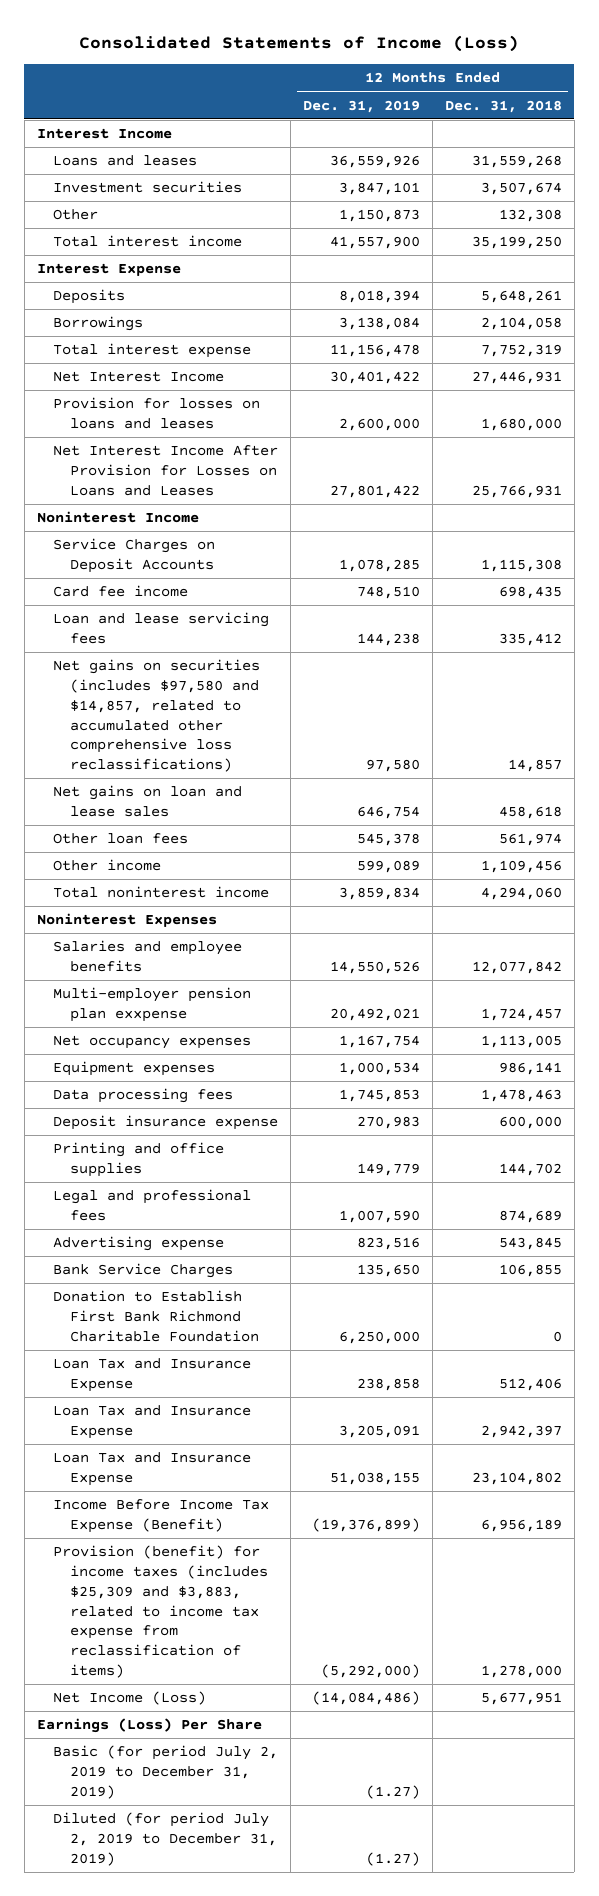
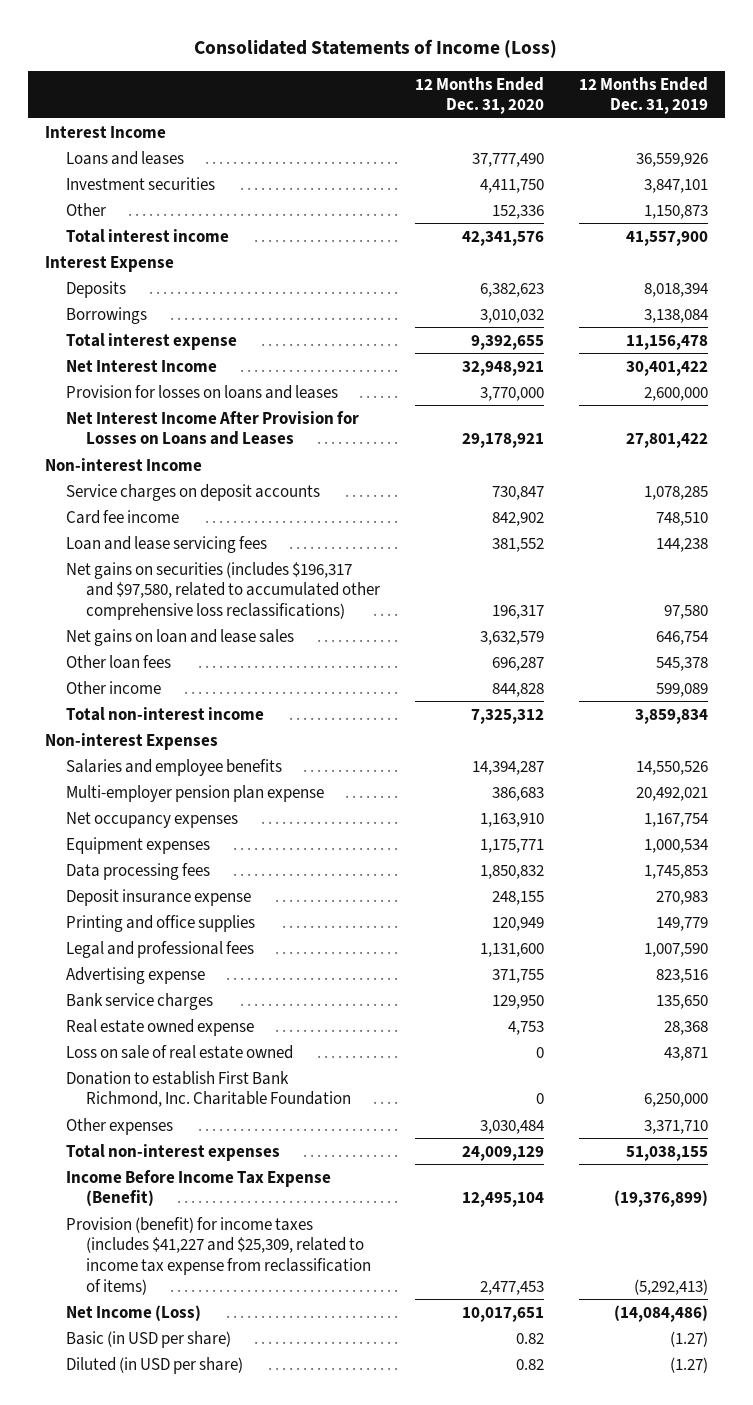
[444,99,562,113] Dec. 31, 2018 -> none
none -> [415,76,545,115] 12 Months Ended Dec. 31, 2020
[36,511,199,524] Noninterest Income -> [45,457,203,471] Non-interest Income
[53,538,216,574] Service Charges on Deposit Accounts -> [65,483,320,501] Service charges on deposit accounts
[53,659,261,773] Net gains on securities (includes $97,580 and $14,857, related to accumulated other comprehensive loss reclassifications) -> [65,561,381,620] Net gains on securities (includes $196,317 and $97,580, related to accumulated other comprehensive loss reclassifications)
[53,886,270,899] Total noninterest income -> [65,706,264,721] Total non-interest income
[36,913,217,928] Noninterest Expenses -> [45,732,219,750] Non-interest Expenses
[53,987,252,1023] Multi-employer pension plan exxpense -> [65,784,324,802] Multi-employer pension plan expense
[53,1358,252,1393] Loan Tax and Insurance Expense -> none
[53,1405,252,1440] Loan Tax and Insurance Expense -> none
[53,1263,234,1279] Bank Service Charges -> [65,992,213,1010] Bank service charges
none -> [65,1018,254,1036] Real estate owned expense
none -> [65,1044,293,1059] Loss on sale of real estate owned
[53,1290,259,1342] Donation to Establish First Bank Richmond Charitable Foundation -> [65,1070,352,1108] Donation to establish First Bank Richmond, Inc. Charitable Foundation
none -> [65,1117,173,1135] Other expenses
[53,1452,252,1487] Loan Tax and Insurance Expense -> [65,1143,280,1161] Total non-interest expenses
[53,1545,268,1678] Provision (benefit) for income taxes (includes $25,309 and $3,883, related to income tax expense from reclassification of items) -> [65,1216,372,1295] Provision (benefit) for income taxes (includes $41,227 and $25,309, related to income tax expense from reclassification of items)
[321,1663,421,1678] (5,292,000) -> [633,1278,708,1295] (5,292,413)
[36,1718,262,1734] Earnings (Loss) Per Share -> none
[53,1745,279,1799] Basic (for period July 2, 2019 to December 31, 2019) -> [65,1330,231,1348] Basic (in USD per share)
[53,1812,277,1866] Diluted (for period July 2, 2019 to December 31, 2019) -> [65,1356,243,1374] Diluted (in USD per share)

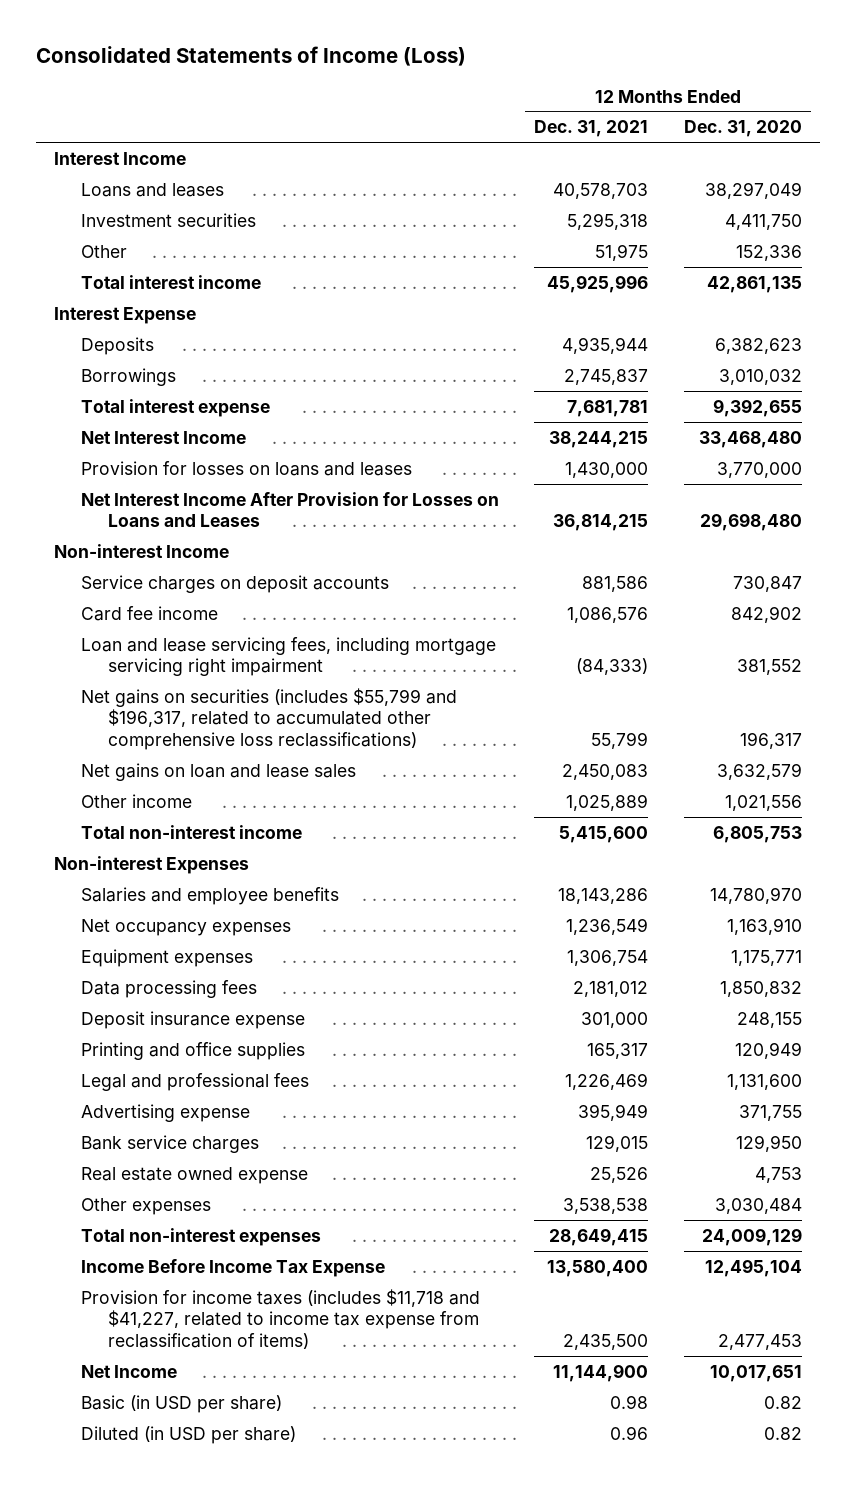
[578,76,708,115] 12 Months Ended Dec. 31, 2019 -> none
none -> [534,120,649,138] Dec. 31, 2021
[472,152,545,167] 37,777,490 -> [704,181,802,199] 38,297,049
[462,230,545,246] 42,341,576 -> [706,275,802,293] 42,861,135
[462,360,545,376] 32,948,921 -> [698,430,802,448] 33,468,480
[462,433,545,449] 29,178,921 -> [699,513,802,532] 29,698,480
[65,535,267,553] Loan and lease servicing fees -> [80,636,496,677] Loan and lease servicing fees, including mortgage servicing right impairment
[65,561,381,620] Net gains on securities (includes $196,317 and $97,580, related to accumulated other comprehensive loss reclassifications) -> [80,687,457,750] Net gains on securities (includes $55,799 and $196,317, related to accumulated other comprehensive loss reclassifications)
[65,654,171,669] Other loan fees -> none
[492,682,545,697] 844,828 -> [724,794,802,811] 1,021,556
[471,708,545,724] 7,325,312 -> [712,825,802,843] 6,805,753
[65,784,324,802] Multi-employer pension plan expense -> none
[472,760,545,775] 14,394,287 -> [709,886,802,904] 14,780,970
[65,1044,293,1059] Loss on sale of real estate owned -> none
[65,1070,352,1108] Donation to establish First Bank Richmond, Inc. Charitable Foundation -> none
[65,1169,331,1207] Income Before Income Tax Expense (Benefit) -> [80,1258,385,1277] Income Before Income Tax Expense
[65,1216,372,1295] Provision (benefit) for income taxes (includes $41,227 and $25,309, related to income tax expense from reclassification of items) -> [80,1288,480,1349] Provision for income taxes (includes $11,718 and $41,227, related to income tax expense from reclassification of items)
[65,1304,201,1321] Net Income (Loss) -> [80,1364,177,1378] Net Income

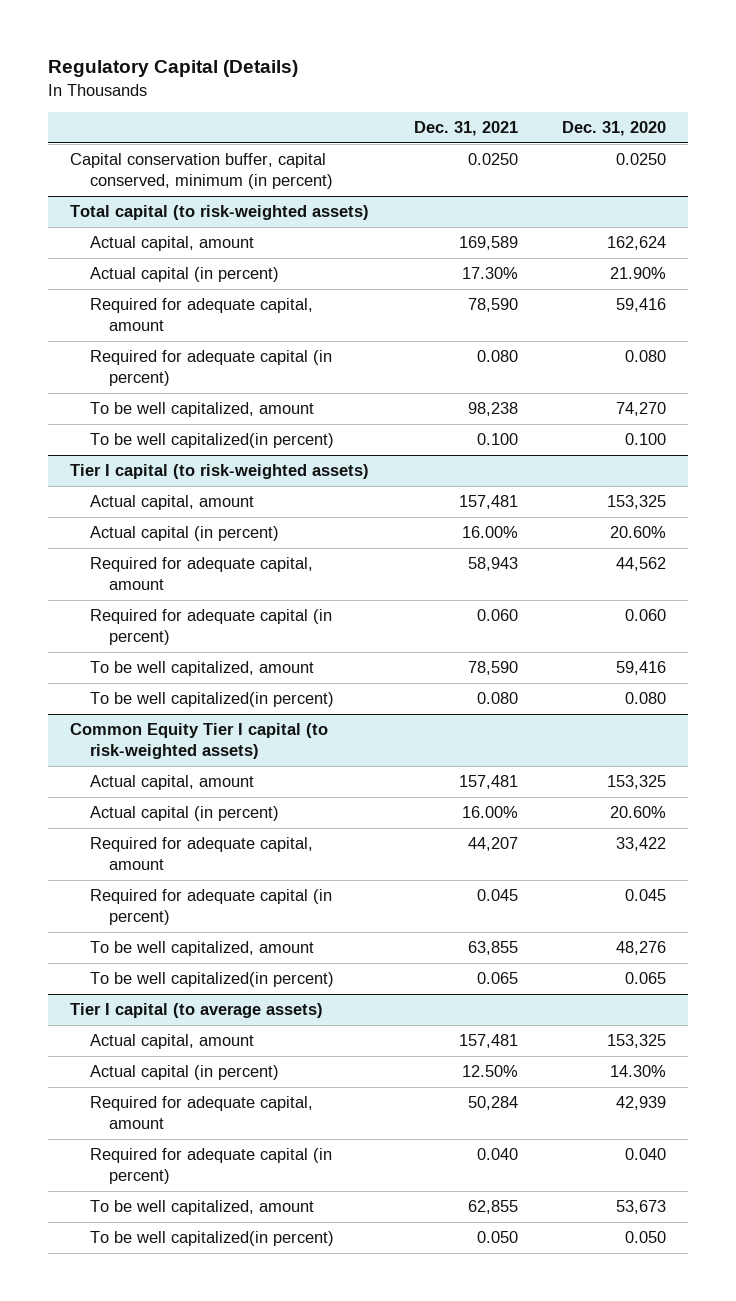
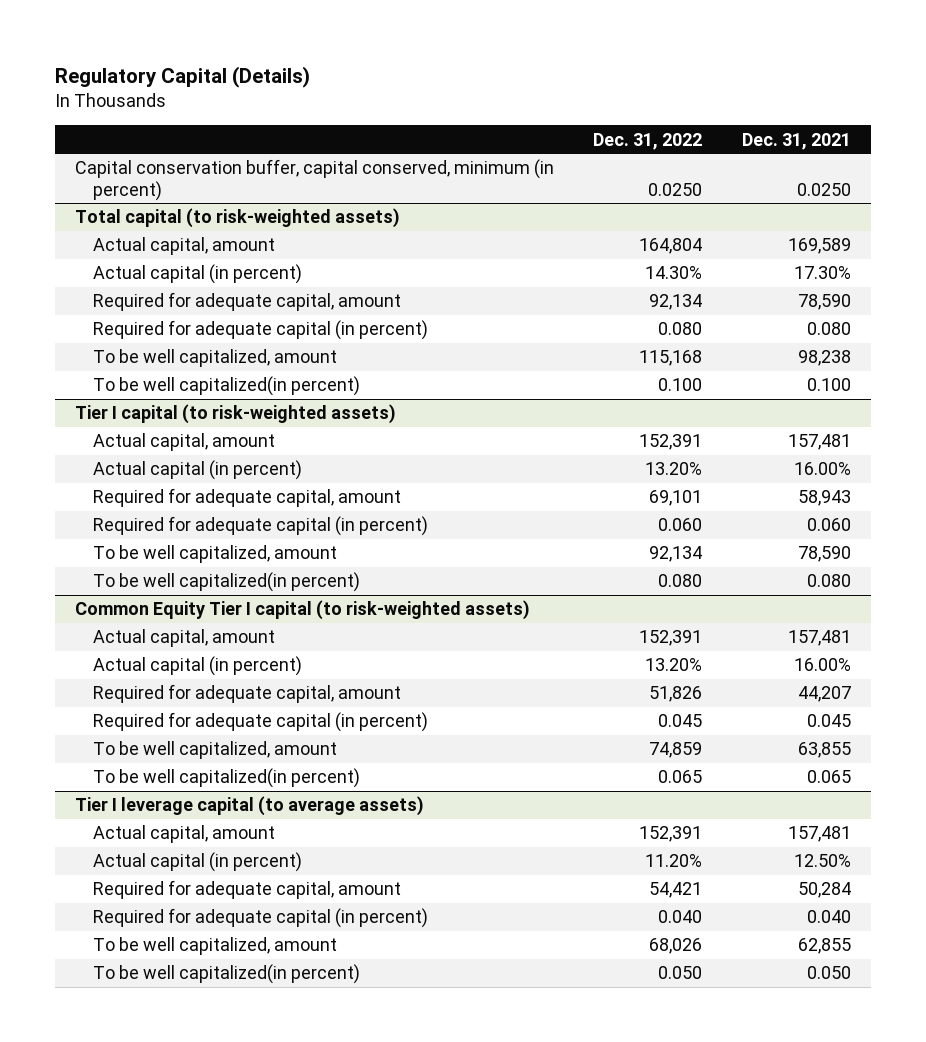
[562,121,667,137] Dec. 31, 2020 -> none
none -> [593,132,703,150] Dec. 31, 2022
[69,1002,323,1018] Tier I capital (to average assets) -> [74,796,424,817] Tier I leverage capital (to average assets)

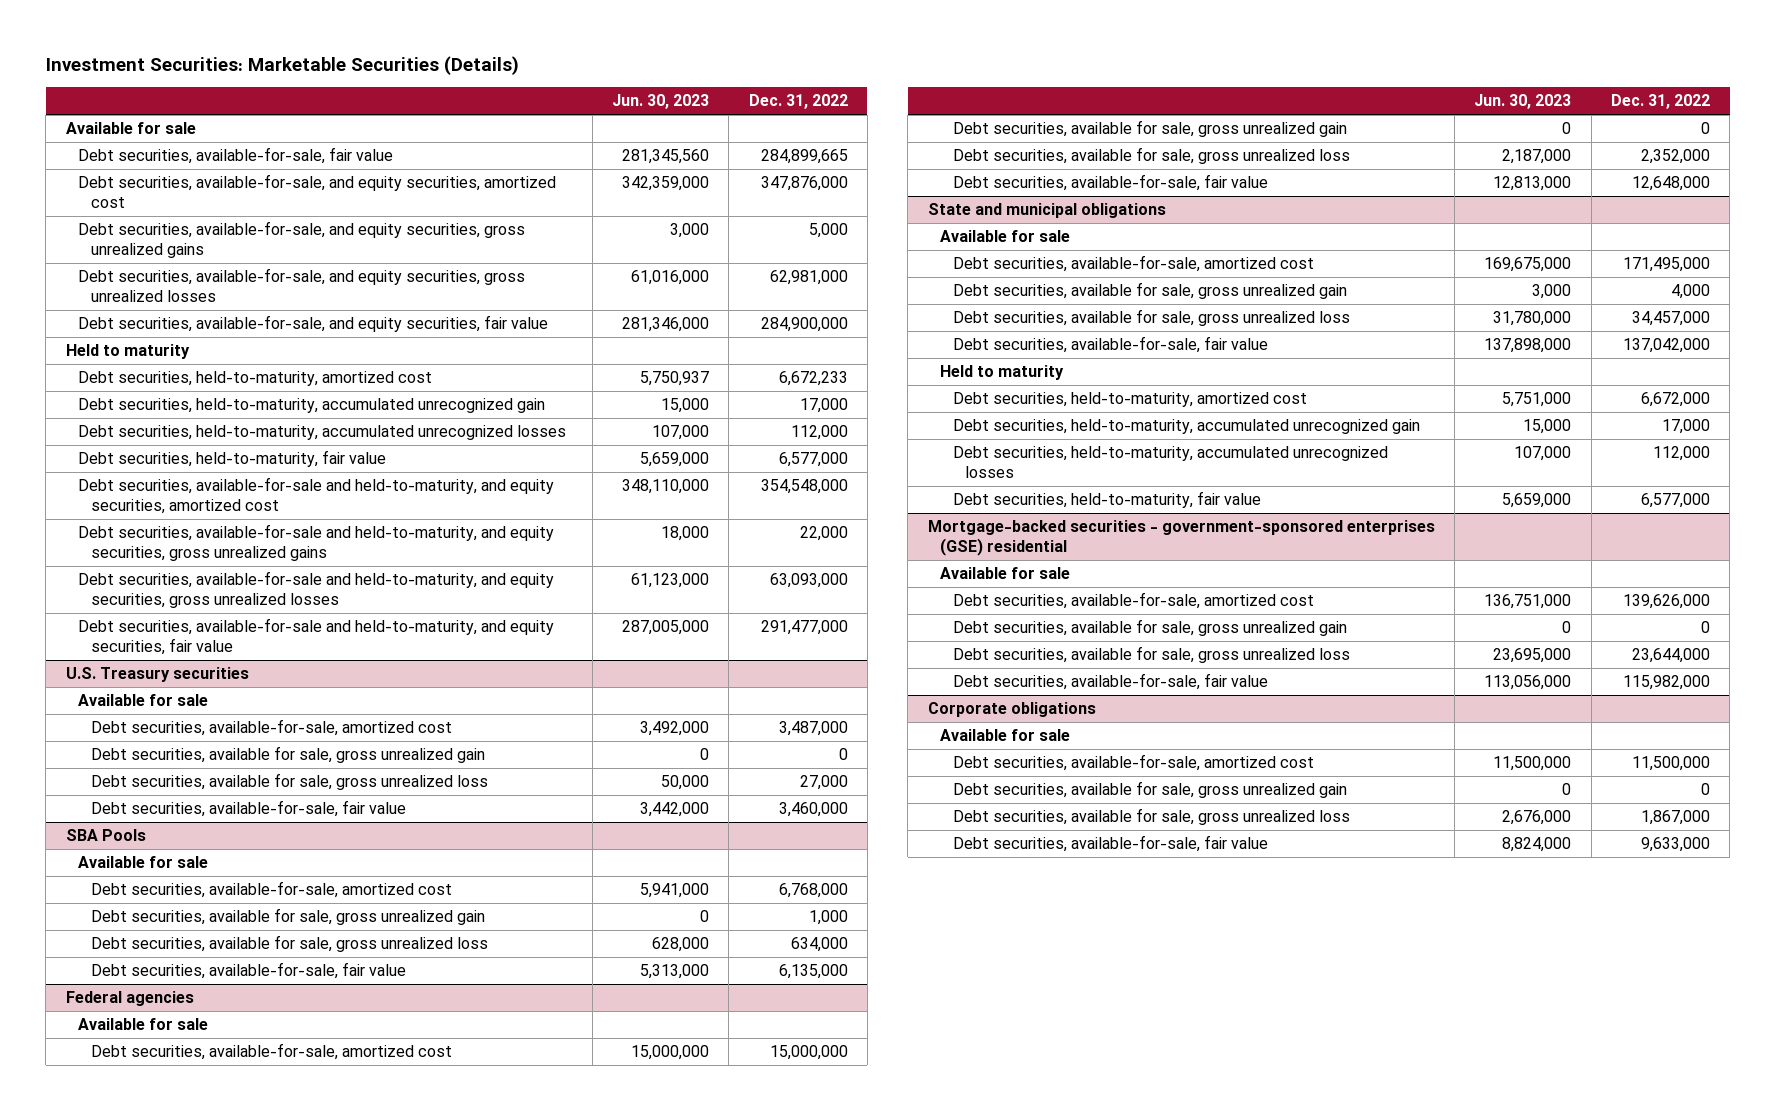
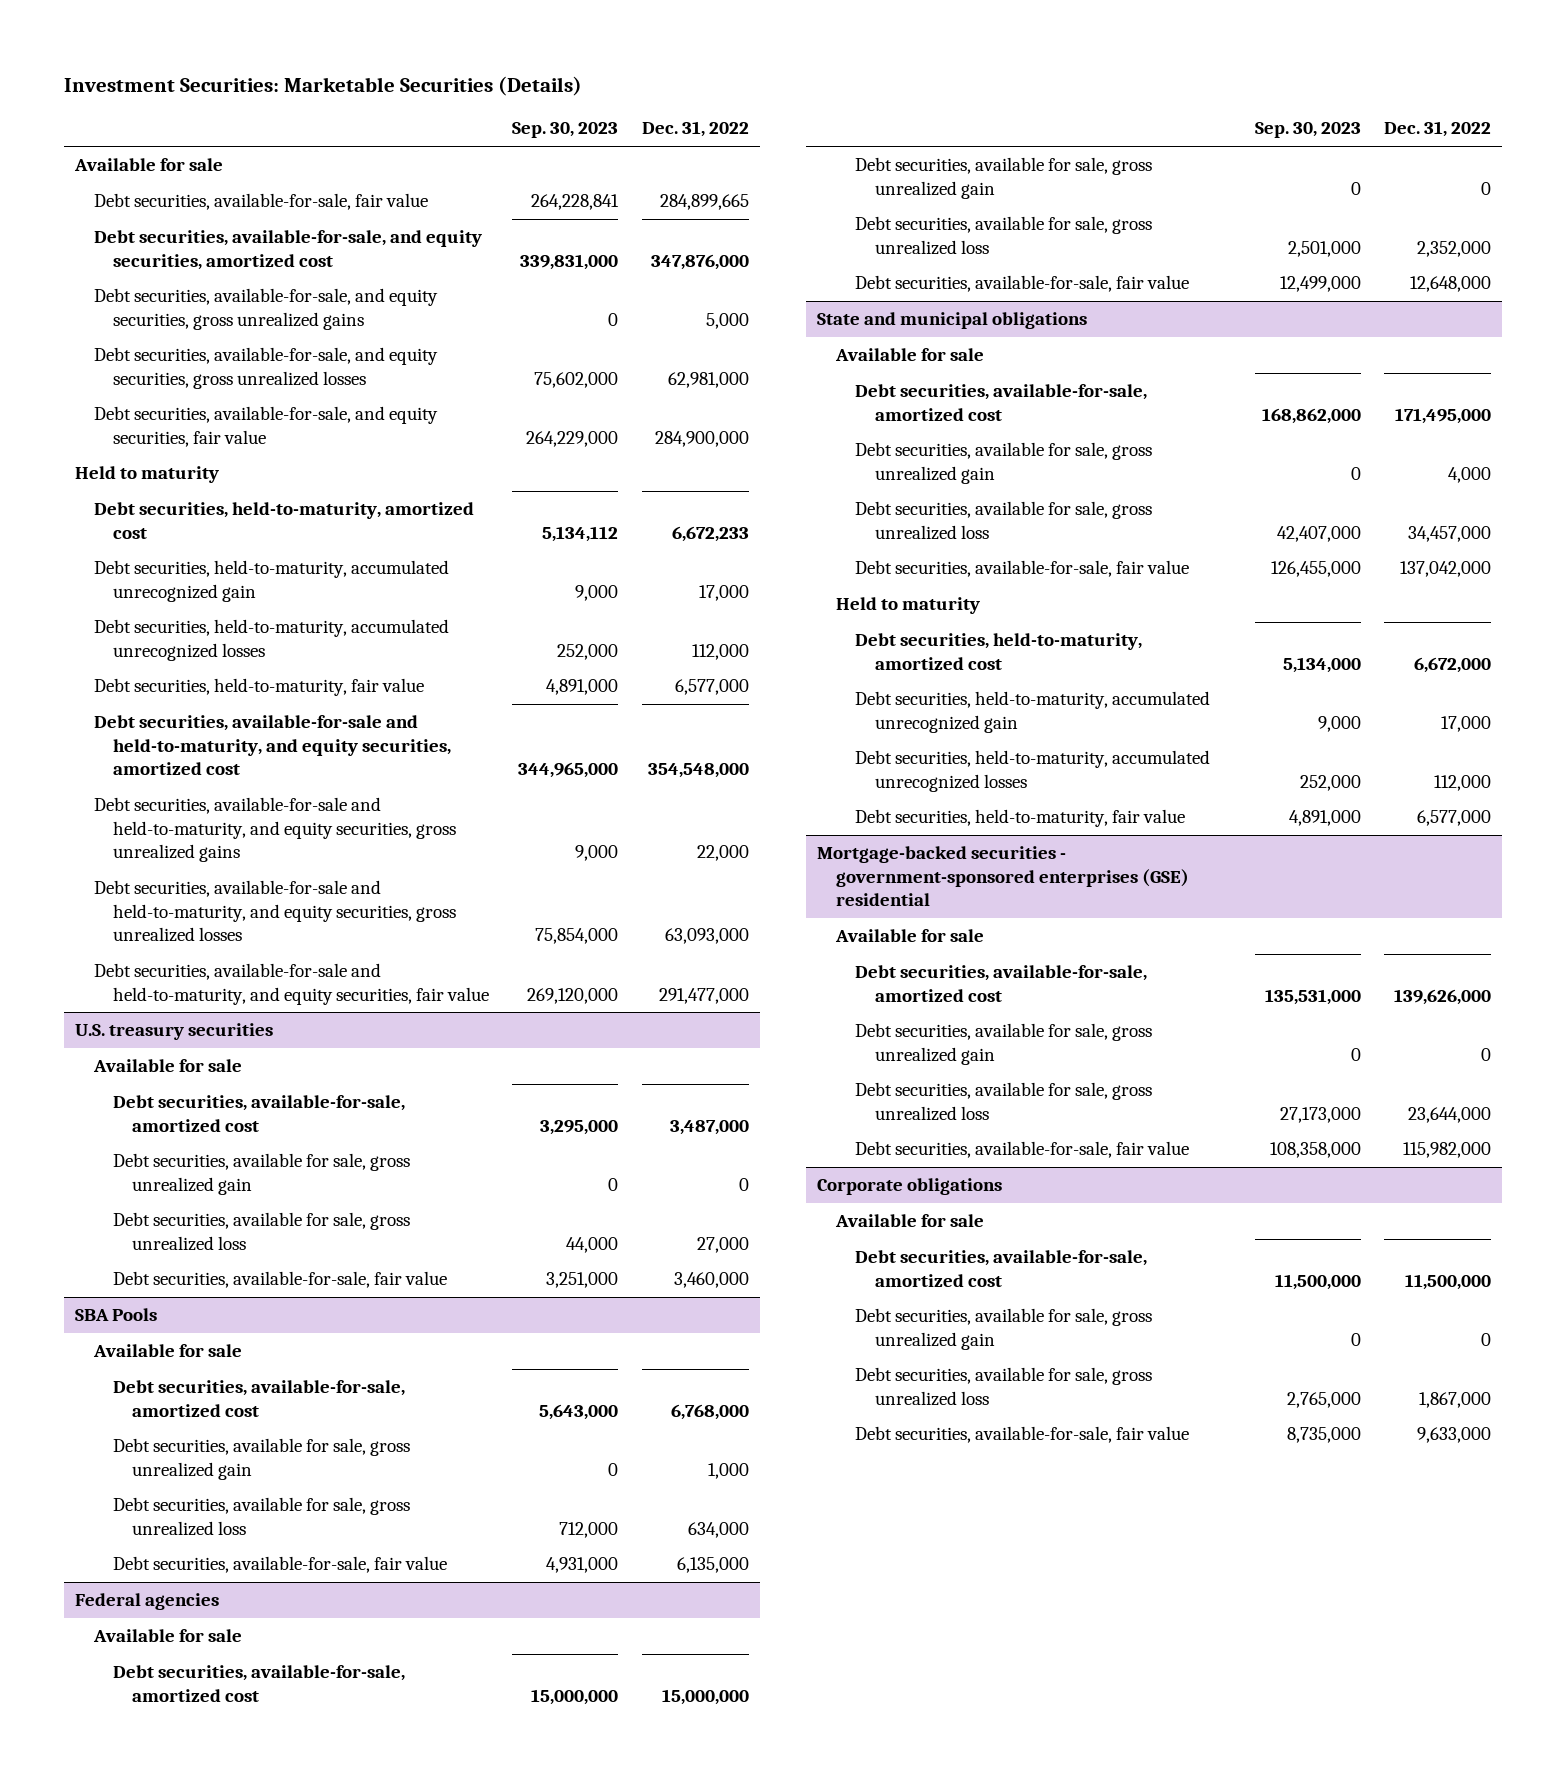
[612,94,710,110] Jun. 30, 2023 -> none
none -> [512,122,619,139] Sep. 30, 2023
[65,667,249,683] U.S. Treasury securities -> [75,1023,274,1041] U.S. treasury securities

